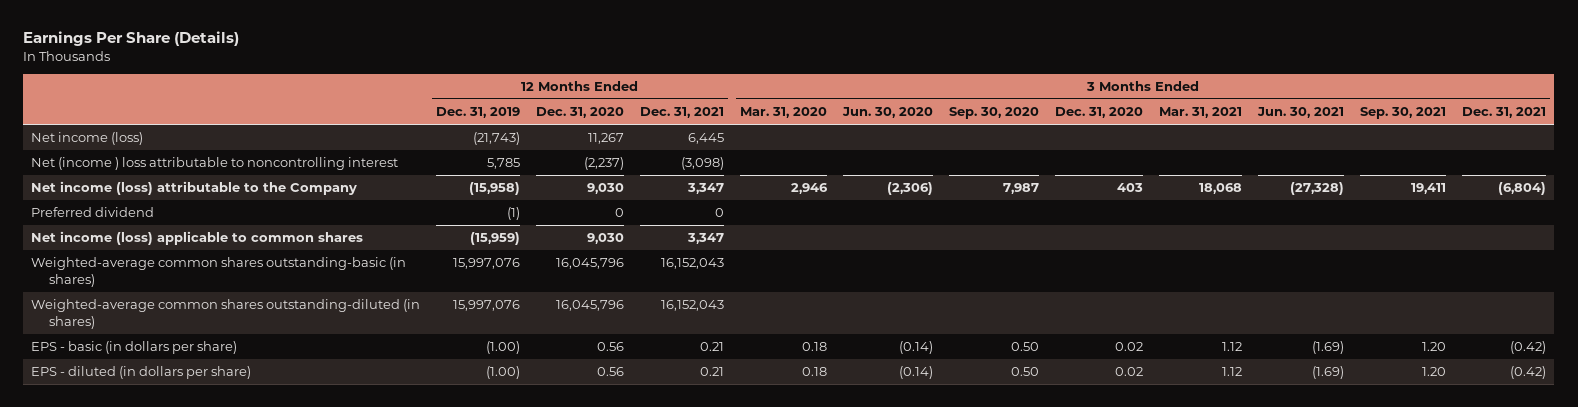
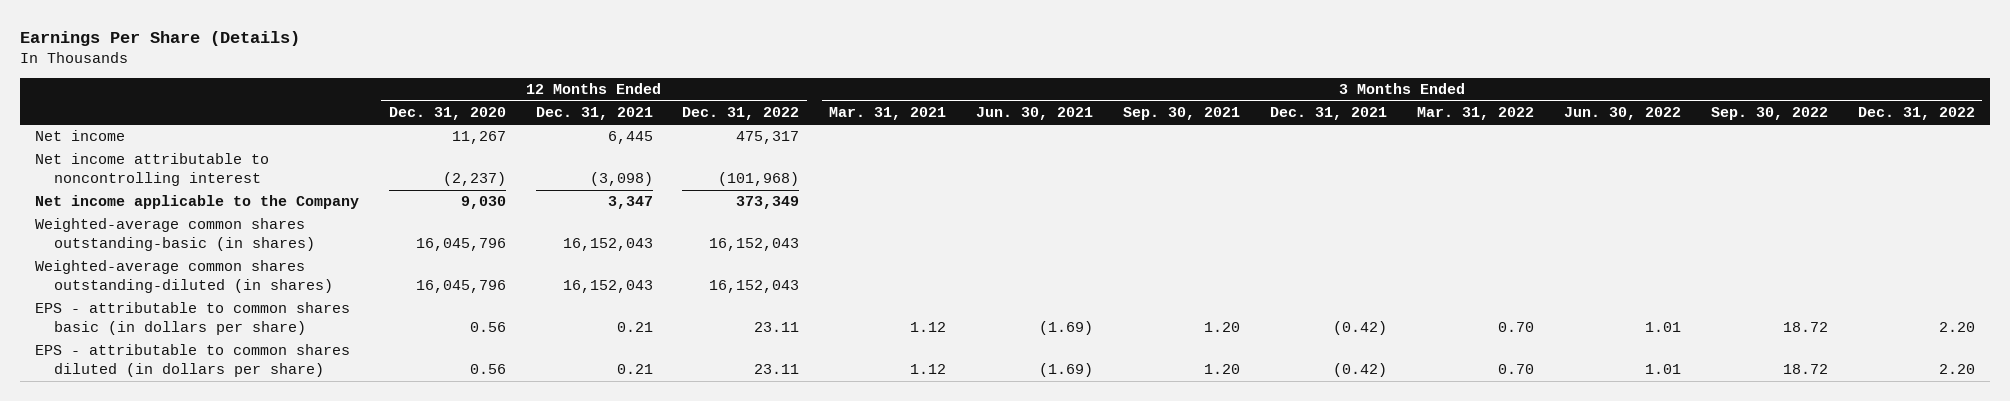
[436,107,521,119] Dec. 31, 2019 -> none
[740,107,828,119] Mar. 31, 2020 -> none
[842,107,934,119] Jun. 30, 2020 -> none
[949,107,1040,120] Sep. 30, 2020 -> none
[1055,107,1144,119] Dec. 31, 2020 -> none
none -> [682,107,800,121] Dec. 31, 2022
none -> [1417,107,1535,121] Mar. 31, 2022
none -> [1564,107,1682,121] Jun. 30, 2022
none -> [1710,107,1828,121] Sep. 30, 2022
none -> [1857,107,1975,121] Dec. 31, 2022
[31,181,358,196] Net income (loss) attributable to the Company -> none
[31,207,155,218] Preferred dividend -> none
[31,132,144,146] Net income (loss) -> [34,130,125,142] Net income
[31,157,399,171] Net (income ) loss attributable to noncontrolling interest -> [34,153,269,187] Net income attributable to noncontrolling interest
[31,231,364,246] Net income (loss) applicable to common shares -> [34,195,359,210] Net income applicable to the Company
[31,341,238,355] EPS - basic (in dollars per share) -> [34,302,350,336] EPS - attributable to common shares basic (in dollars per share)
[31,366,252,380] EPS - diluted (in dollars per share) -> [34,344,350,378] EPS - attributable to common shares diluted (in dollars per share)

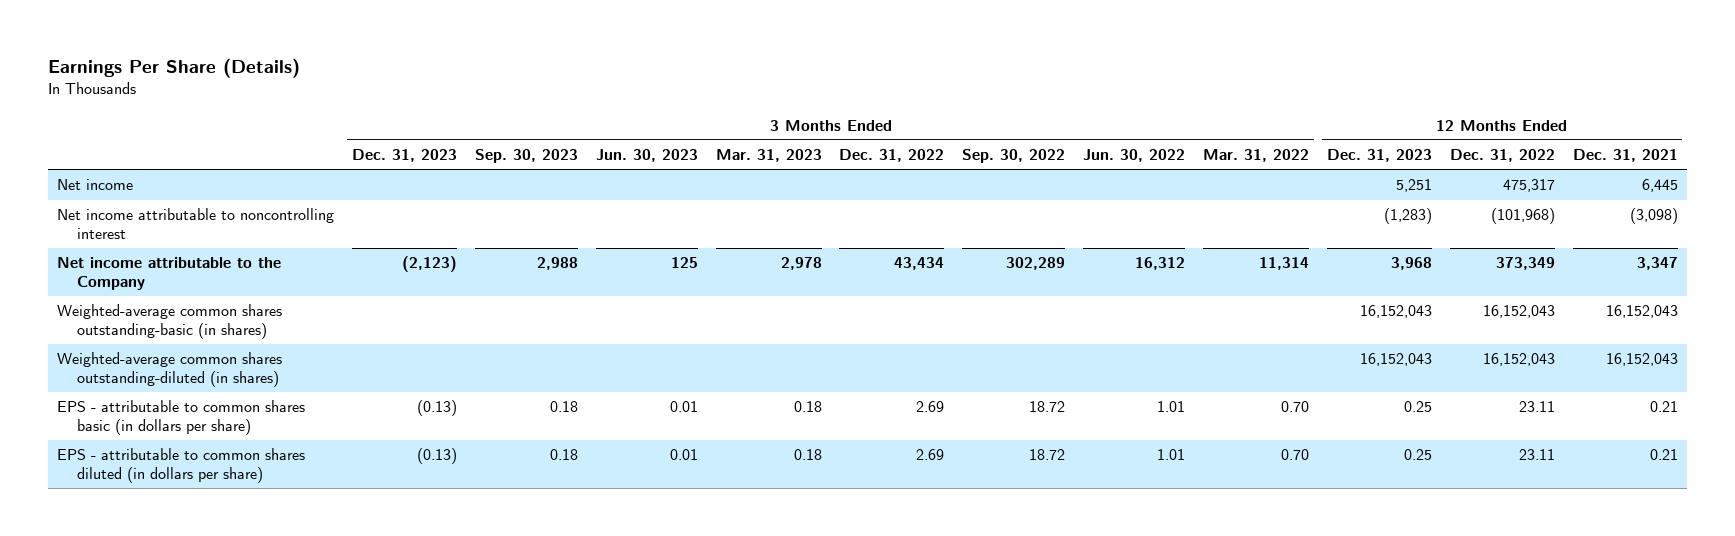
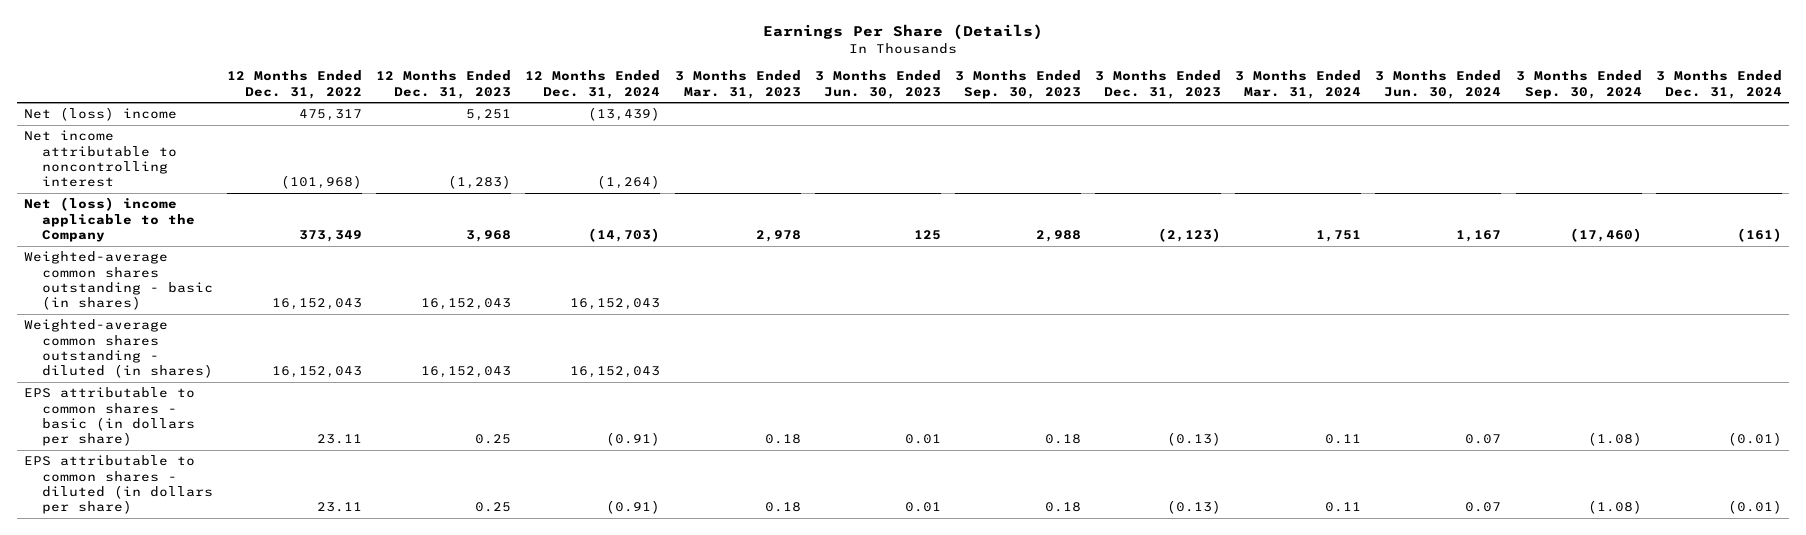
[839,149,945,163] Dec. 31, 2022 -> none
[962,149,1066,164] Sep. 30, 2022 -> none
[1083,149,1186,163] Jun. 30, 2022 -> none
[1203,149,1310,163] Mar. 31, 2022 -> none
[1572,149,1678,163] Dec. 31, 2021 -> none
none -> [525,70,661,99] 12 Months Ended Dec. 31, 2024
none -> [1235,70,1362,99] 3 Months Ended Mar. 31, 2024
none -> [1375,70,1502,99] 3 Months Ended Jun. 30, 2024
none -> [1515,70,1642,99] 3 Months Ended Sep. 30, 2024
none -> [1655,70,1782,99] 3 Months Ended Dec. 31, 2024
[57,179,134,191] Net income -> [23,107,177,122] Net (loss) income
[57,257,282,290] Net income attributable to the Company -> [23,197,195,243] Net (loss) income applicable to the Company
[57,304,283,339] Weighted-average common shares outstanding-basic (in shares) -> [23,251,213,311] Weighted-average common shares outstanding - basic (in shares)
[57,352,283,387] Weighted-average common shares outstanding-diluted (in shares) -> [23,319,213,379] Weighted-average common shares outstanding - diluted (in shares)
[57,400,306,435] EPS - attributable to common shares basic (in dollars per share) -> [23,387,195,447] EPS attributable to common shares - basic (in dollars per share)
[57,448,306,483] EPS - attributable to common shares diluted (in dollars per share) -> [23,455,213,515] EPS attributable to common shares - diluted (in dollars per share)

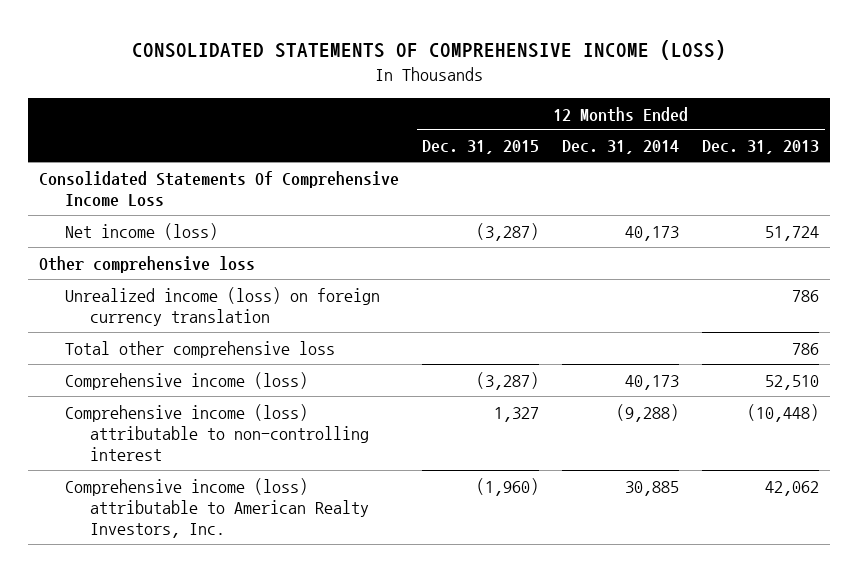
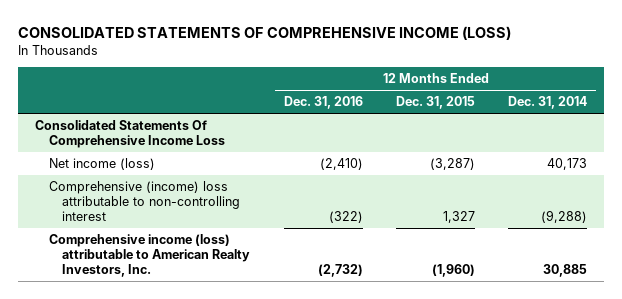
[702,140,820,155] Dec. 31, 2013 -> none
none -> [283,96,363,110] Dec. 31, 2016
[39,255,256,273] Other comprehensive loss -> none
[64,286,380,326] Unrealized income (loss) on foreign currency translation -> none
[64,340,335,358] Total other comprehensive loss -> none
[64,371,308,390] Comprehensive income (loss) -> none
[64,403,369,461] Comprehensive income (loss) attributable to non-controlling interest -> [48,181,241,221] Comprehensive (income) loss attributable to non-controlling interest

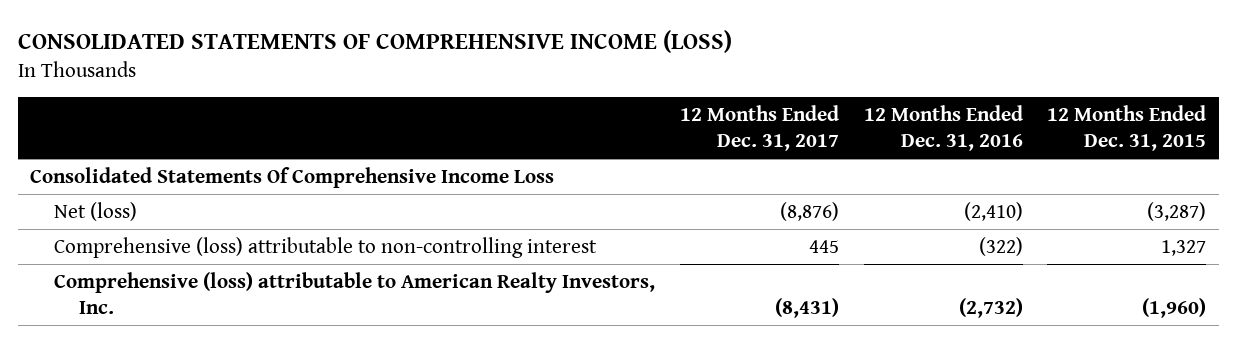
[508,96,588,110] Dec. 31, 2014 -> none
none -> [680,105,840,152] 12 Months Ended Dec. 31, 2017
[48,158,155,171] Net income (loss) -> [54,201,138,221] Net (loss)
[48,181,241,221] Comprehensive (income) loss attributable to non-controlling interest -> [54,236,598,258] Comprehensive (loss) attributable to non-controlling interest
[48,234,251,277] Comprehensive income (loss) attributable to American Realty Investors, Inc. -> [54,271,656,314] Comprehensive (loss) attributable to American Realty Investors, Inc.

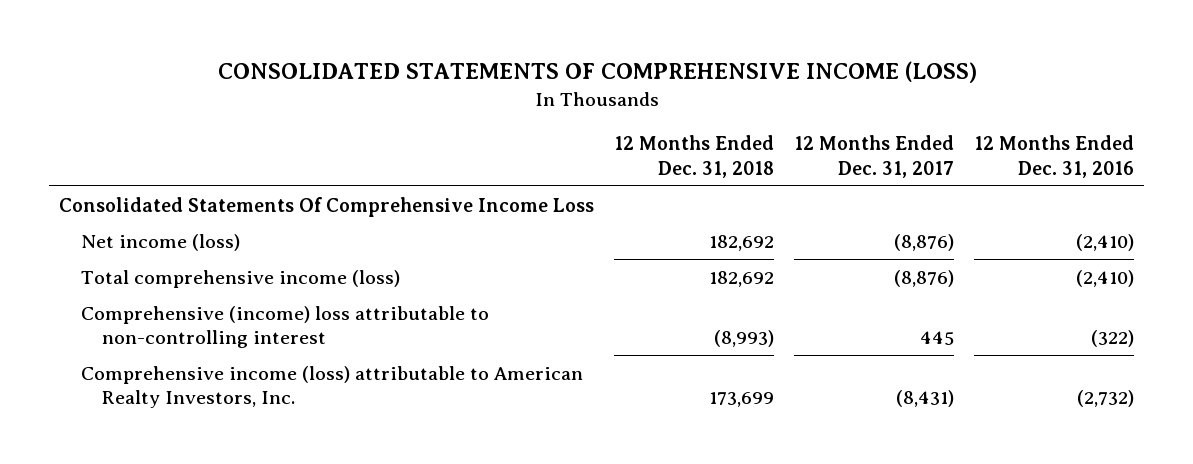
[1047,105,1207,152] 12 Months Ended Dec. 31, 2015 -> none
none -> [614,135,775,178] 12 Months Ended Dec. 31, 2018
[54,201,138,221] Net (loss) -> [80,233,240,251] Net income (loss)
none -> [80,269,400,288] Total comprehensive income (loss)
[54,236,598,258] Comprehensive (loss) attributable to non-controlling interest -> [80,305,489,348] Comprehensive (income) loss attributable to non-controlling interest
[54,271,656,314] Comprehensive (loss) attributable to American Realty Investors, Inc. -> [80,365,583,408] Comprehensive income (loss) attributable to American Realty Investors, Inc.

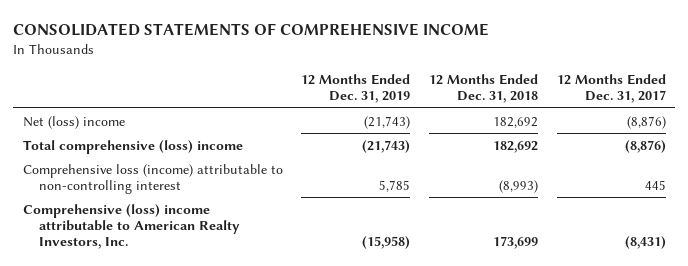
[217,61,977,84] CONSOLIDATED STATEMENTS OF COMPREHENSIVE INCOME (LOSS) -> [13,22,490,36] CONSOLIDATED STATEMENTS OF COMPREHENSIVE INCOME
[974,135,1135,178] 12 Months Ended Dec. 31, 2016 -> none
none -> [301,73,411,104] 12 Months Ended Dec. 31, 2019
[58,196,594,217] Consolidated Statements Of Comprehensive Income Loss -> none
[80,233,240,251] Net income (loss) -> [22,115,125,129] Net (loss) income
[80,269,400,288] Total comprehensive income (loss) -> [22,139,243,154] Total comprehensive (loss) income
[80,305,489,348] Comprehensive (income) loss attributable to non-controlling interest -> [22,163,283,194] Comprehensive loss (income) attributable to non-controlling interest
[80,365,583,408] Comprehensive income (loss) attributable to American Realty Investors, Inc. -> [22,203,240,249] Comprehensive (loss) income attributable to American Realty Investors, Inc.

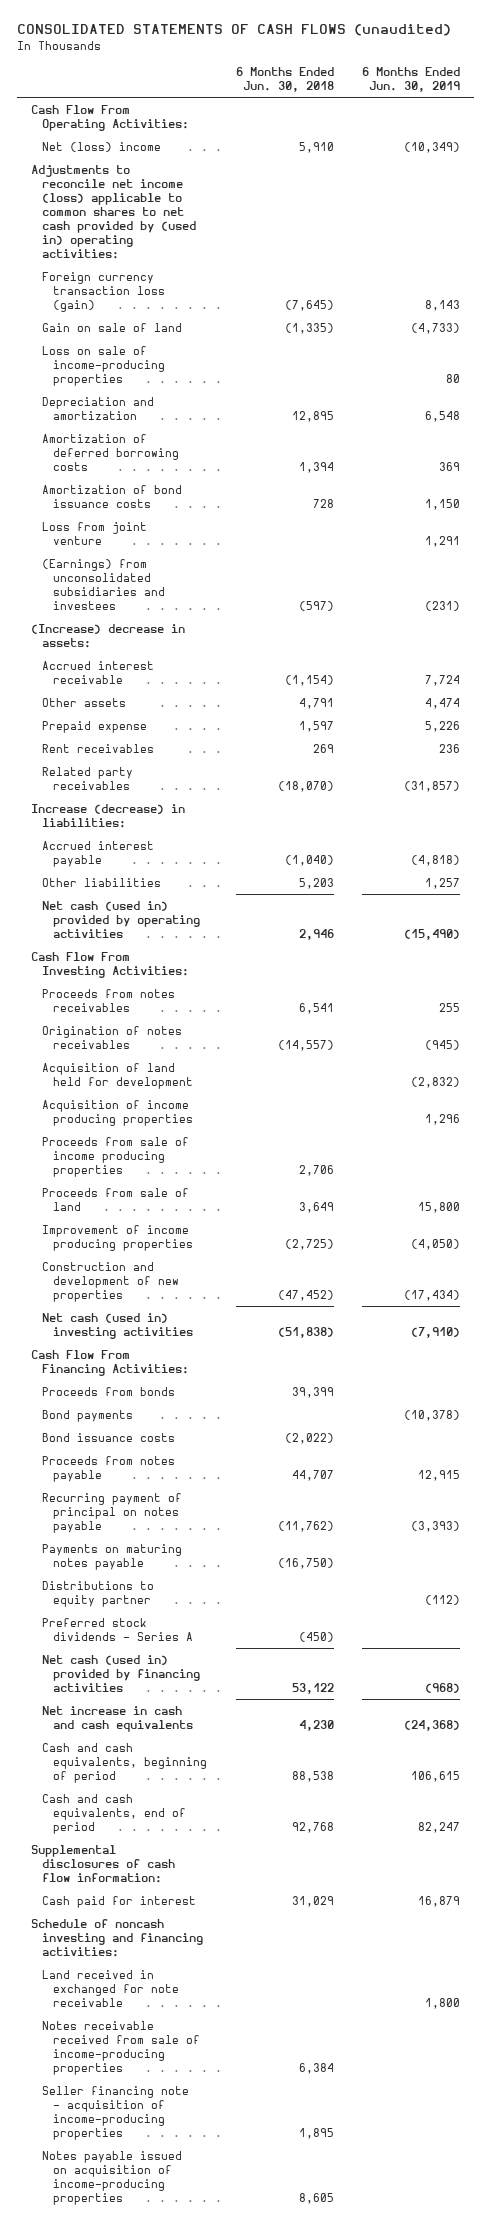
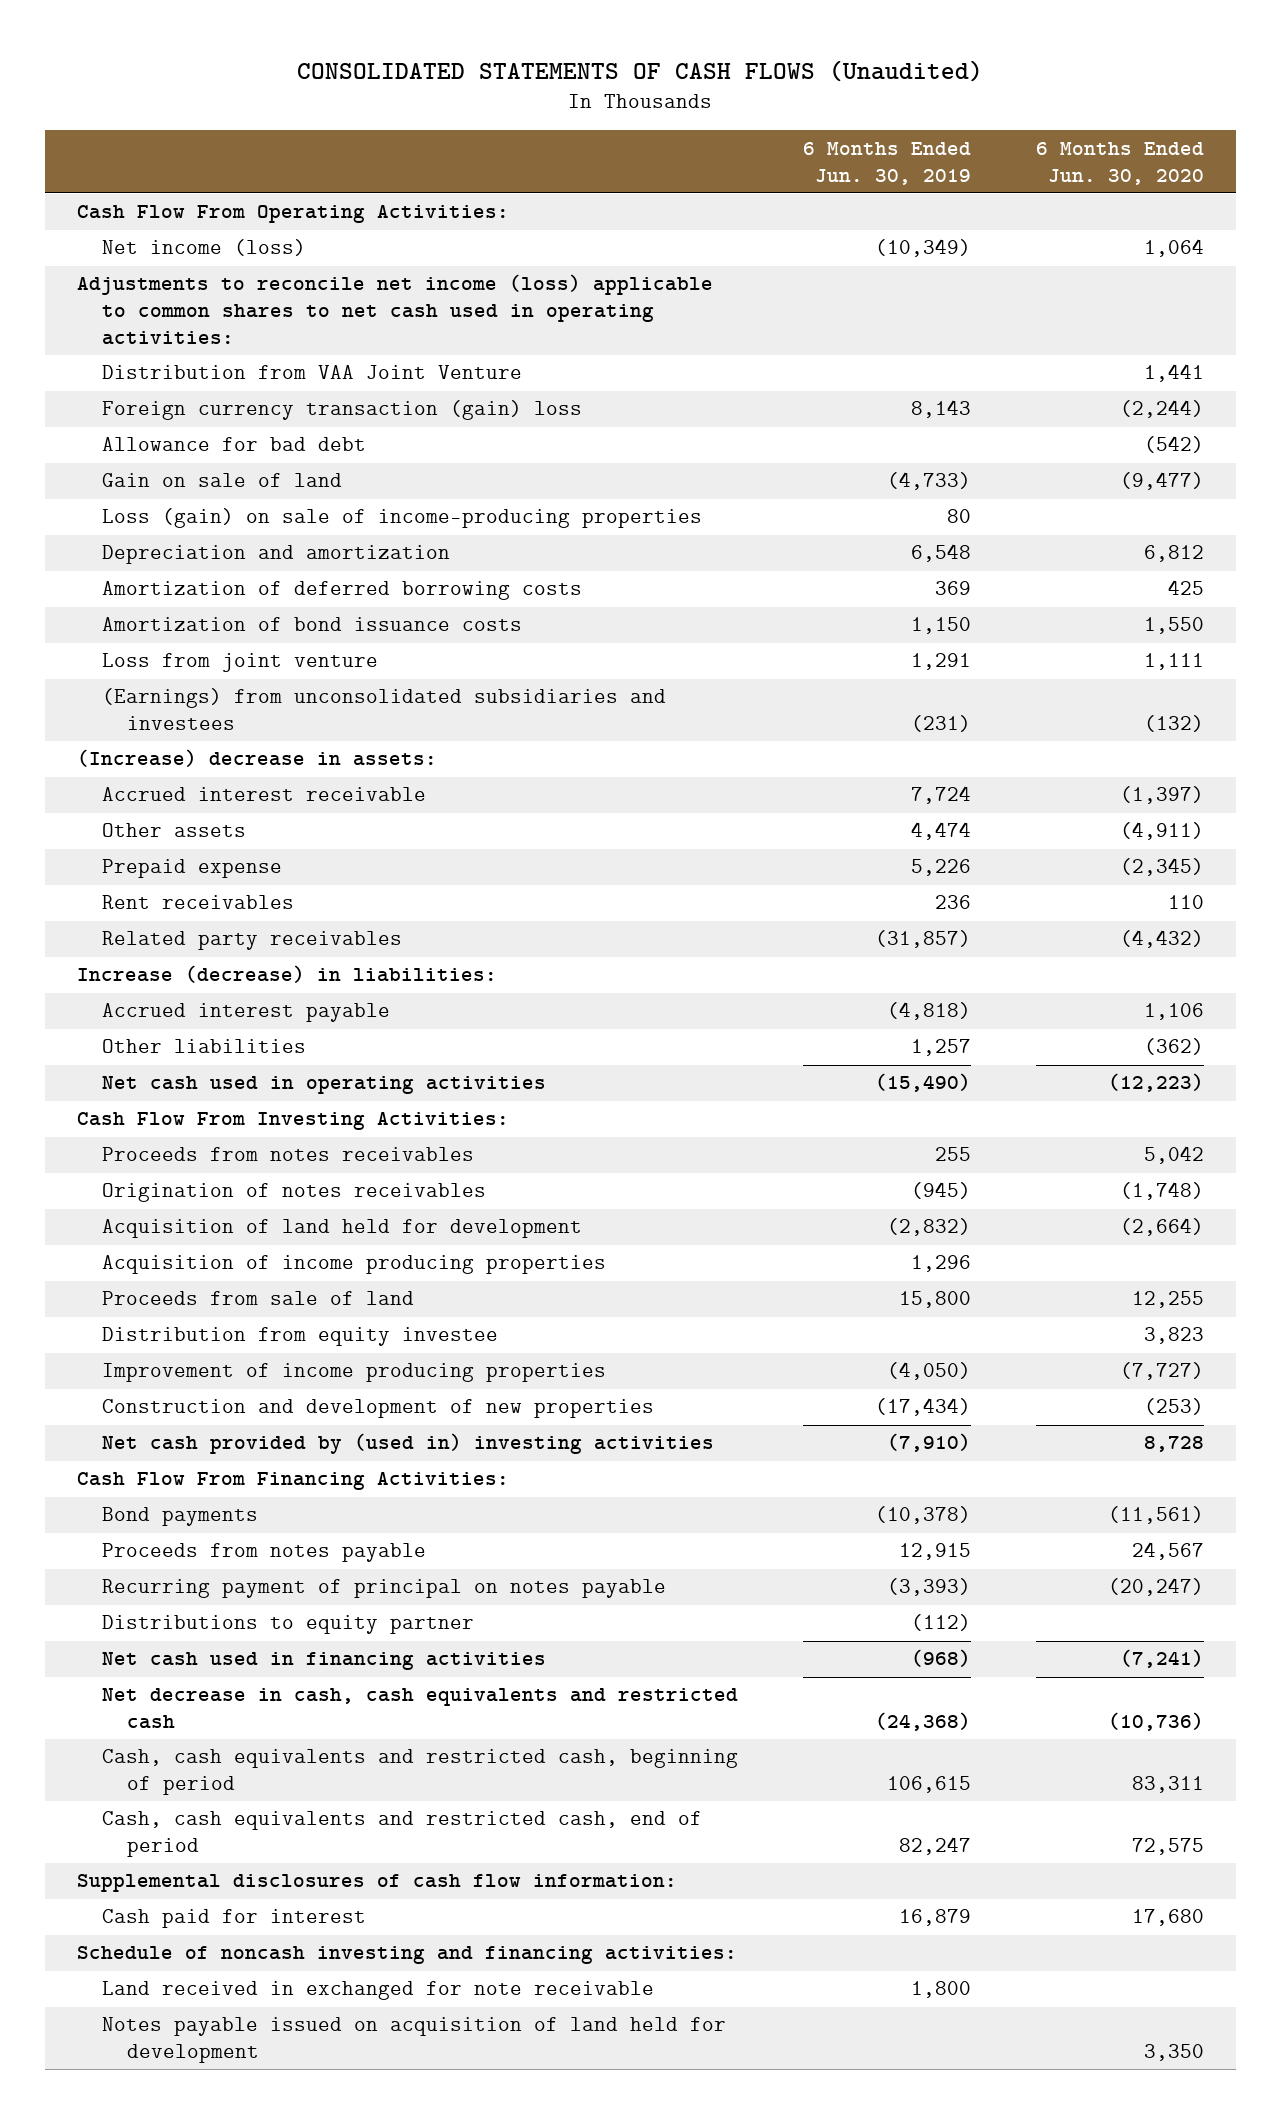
[16,24,451,37] CONSOLIDATED STATEMENTS OF CASH FLOWS (unaudited) -> [297,59,984,82] CONSOLIDATED STATEMENTS OF CASH FLOWS (Unaudited)
[235,67,334,93] 6 Months Ended Jun. 30, 2018 -> none
none -> [1035,141,1204,185] 6 Months Ended Jun. 30, 2020
[42,141,162,152] Net (loss) income -> [101,239,306,257] Net income (loss)
[31,164,197,260] Adjustments to reconcile net income (loss) applicable to common shares to net cash provided by (used in) operating activities: -> [77,274,714,346] Adjustments to reconcile net income (loss) applicable to common shares to net cash used in operating activities:
none -> [101,365,522,380] Distribution from VAA Joint Venture
[42,271,166,312] Foreign currency transaction loss (gain) -> [101,400,582,421] Foreign currency transaction (gain) loss
none -> [101,437,366,452] Allowance for bad debt
[42,345,166,386] Loss on sale of income-producing properties -> [101,508,702,529] Loss (gain) on sale of income-producing properties
[42,900,201,938] Net cash (used in) provided by operating activities -> [101,1076,546,1095] Net cash used in operating activities
[42,1136,190,1177] Proceeds from sale of income producing properties -> none
none -> [101,1327,498,1347] Distribution from equity investee
[42,1312,194,1339] Net cash (used in) investing activities -> [101,1433,714,1455] Net cash provided by (used in) investing activities
[42,1386,176,1396] Proceeds from bonds -> none
[42,1432,176,1442] Bond issuance costs -> none
[42,1543,183,1570] Payments on maturing notes payable -> none
[42,1617,194,1641] Preferred stock dividends - Series A -> none
[42,1654,201,1692] Net cash (used in) provided by financing activities -> [101,1652,546,1671] Net cash used in financing activities
[42,1705,194,1732] Net increase in cash and cash equivalents -> [101,1688,738,1730] Net decrease in cash, cash equivalents and restricted cash
[42,1742,208,1783] Cash and cash equivalents, beginning of period -> [101,1749,738,1796] Cash, cash equivalents and restricted cash, beginning of period
[42,1793,187,1834] Cash and cash equivalents, end of period -> [101,1811,702,1858] Cash, cash equivalents and restricted cash, end of period
[42,2020,201,2075] Notes receivable received from sale of income-producing properties -> none
[42,2085,190,2140] Seller financing note - acquisition of income-producing properties -> none
[42,2150,183,2205] Notes payable issued on acquisition of income-producing properties -> [101,2017,726,2064] Notes payable issued on acquisition of land held for development

